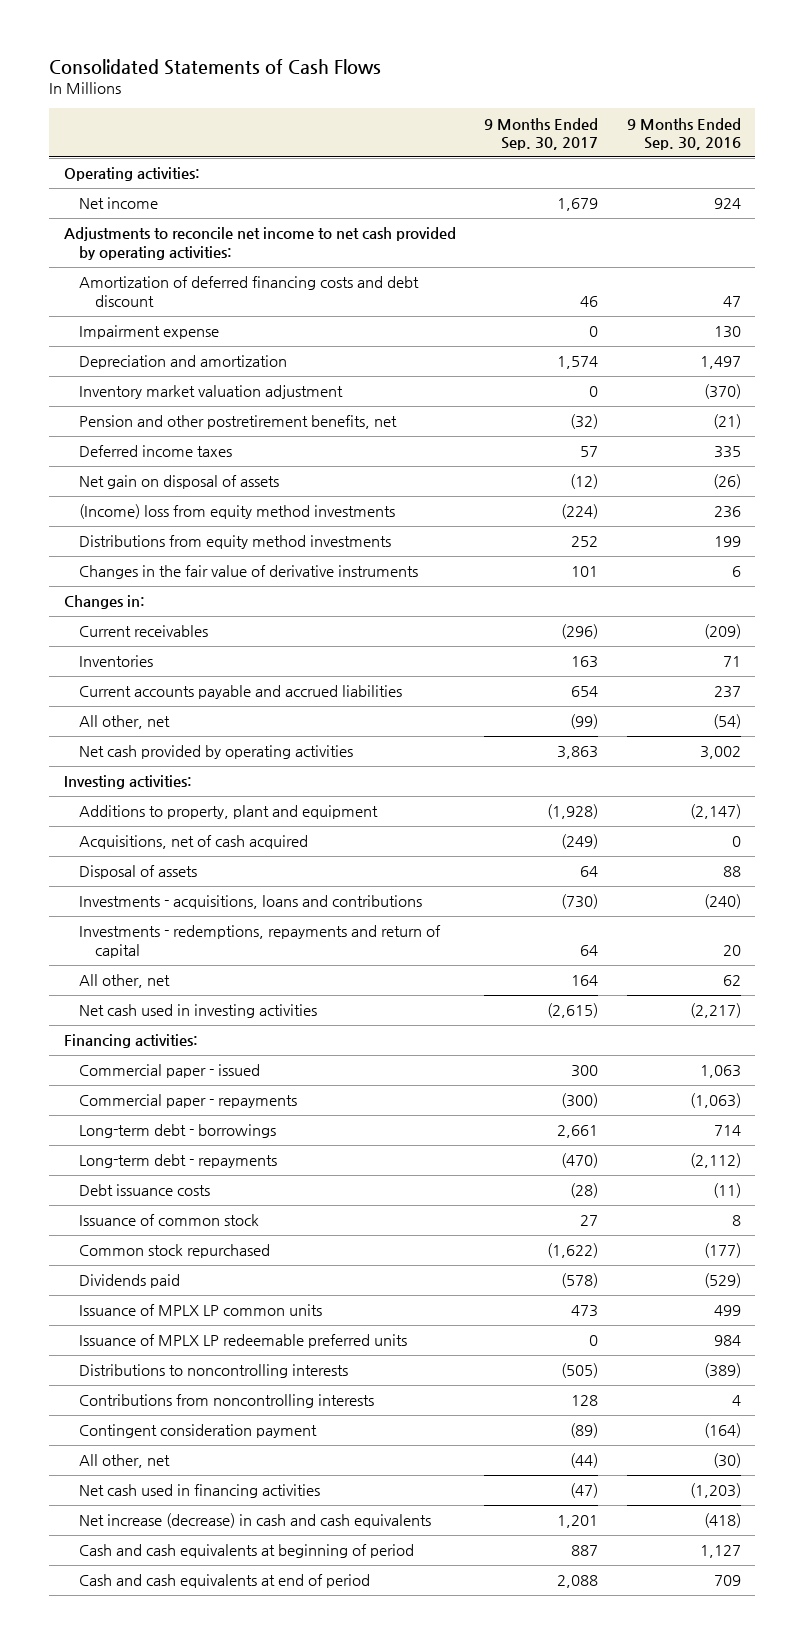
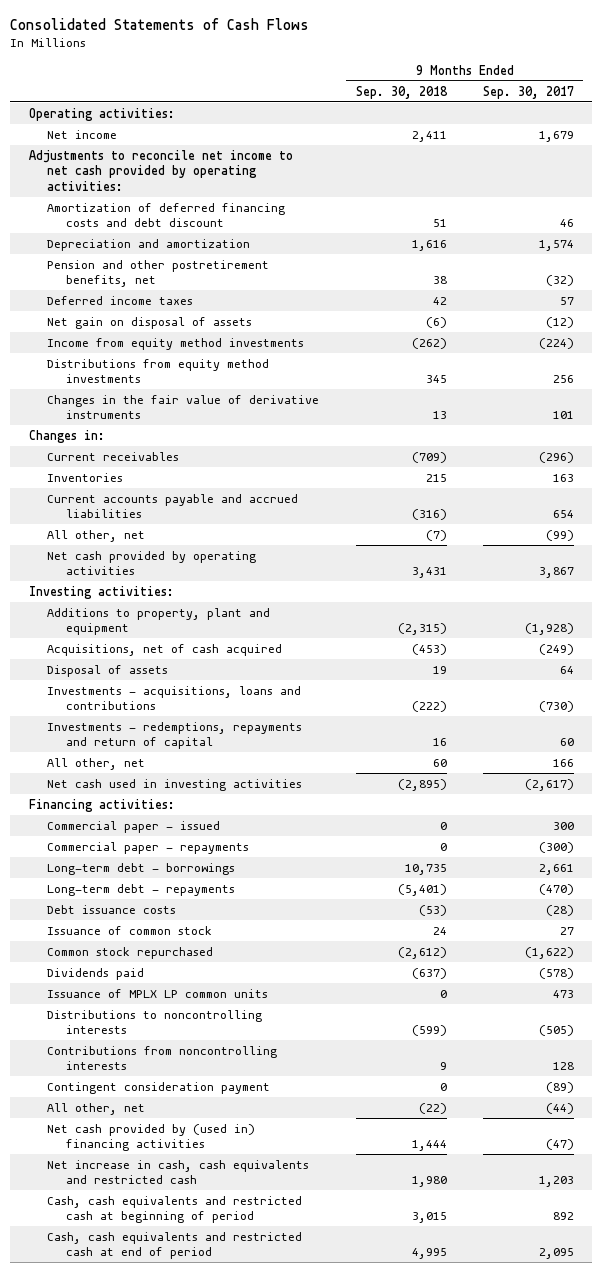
[626,117,741,150] 9 Months Ended Sep. 30, 2016 -> none
none -> [355,85,448,99] Sep. 30, 2018
[79,325,220,340] Impairment expense -> none
[79,385,344,400] Inventory market valuation adjustment -> none
[79,504,396,520] (Income) loss from equity method investments -> [47,337,305,350] Income from equity method investments
[571,536,599,548] 252 -> [552,375,574,384] 256
[557,746,599,760] 3,863 -> [538,567,574,579] 3,867
[580,944,599,956] 64 -> [559,738,574,747] 60
[571,975,599,987] 164 -> [552,758,574,767] 166
[547,1003,599,1019] (2,615) -> [524,778,574,791] (2,617)
[79,1334,408,1349] Issuance of MPLX LP redeemable preferred units -> none
[79,1484,321,1499] Net cash used in financing activities -> [47,1123,256,1152] Net cash provided by (used in) financing activities
[79,1513,432,1529] Net increase (decrease) in cash and cash equivalents -> [47,1159,310,1185] Net increase in cash, cash equivalents and restricted cash
[557,1515,599,1529] 1,201 -> [538,1176,574,1188] 1,203
[79,1544,415,1559] Cash and cash equivalents at beginning of period -> [47,1195,303,1224] Cash, cash equivalents and restricted cash at beginning of period
[571,1545,599,1557] 887 -> [552,1212,574,1221] 892
[79,1574,371,1589] Cash and cash equivalents at end of period -> [47,1231,303,1260] Cash, cash equivalents and restricted cash at end of period
[557,1575,599,1589] 2,088 -> [538,1248,574,1260] 2,095

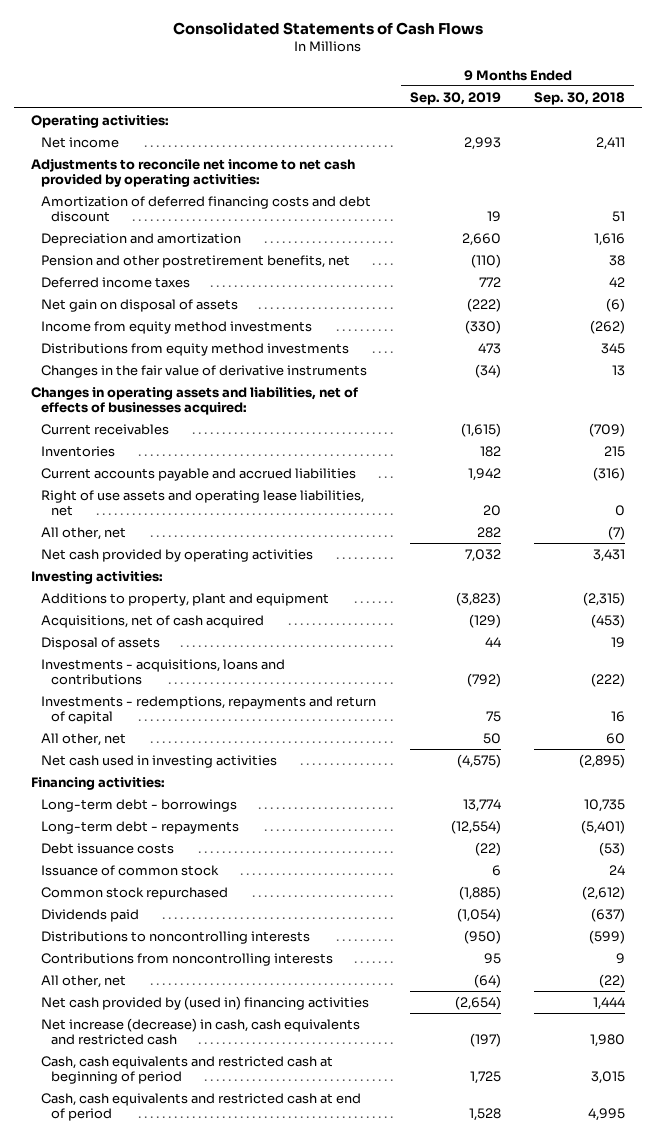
[482,85,574,99] Sep. 30, 2017 -> none
none -> [409,91,501,105] Sep. 30, 2019
[28,429,105,443] Changes in: -> [30,386,358,415] Changes in operating assets and liabilities, net of effects of businesses acquired:
none -> [40,489,364,516] Right of use assets and operating lease liabilities, net
[47,820,221,833] Commercial paper - issued -> none
[47,841,250,854] Commercial paper - repayments -> none
[47,988,269,998] Issuance of MPLX LP common units -> none
[47,1081,271,1094] Contingent consideration payment -> none
[47,1159,310,1185] Net increase in cash, cash equivalents and restricted cash -> [40,1017,360,1045] Net increase (decrease) in cash, cash equivalents and restricted cash

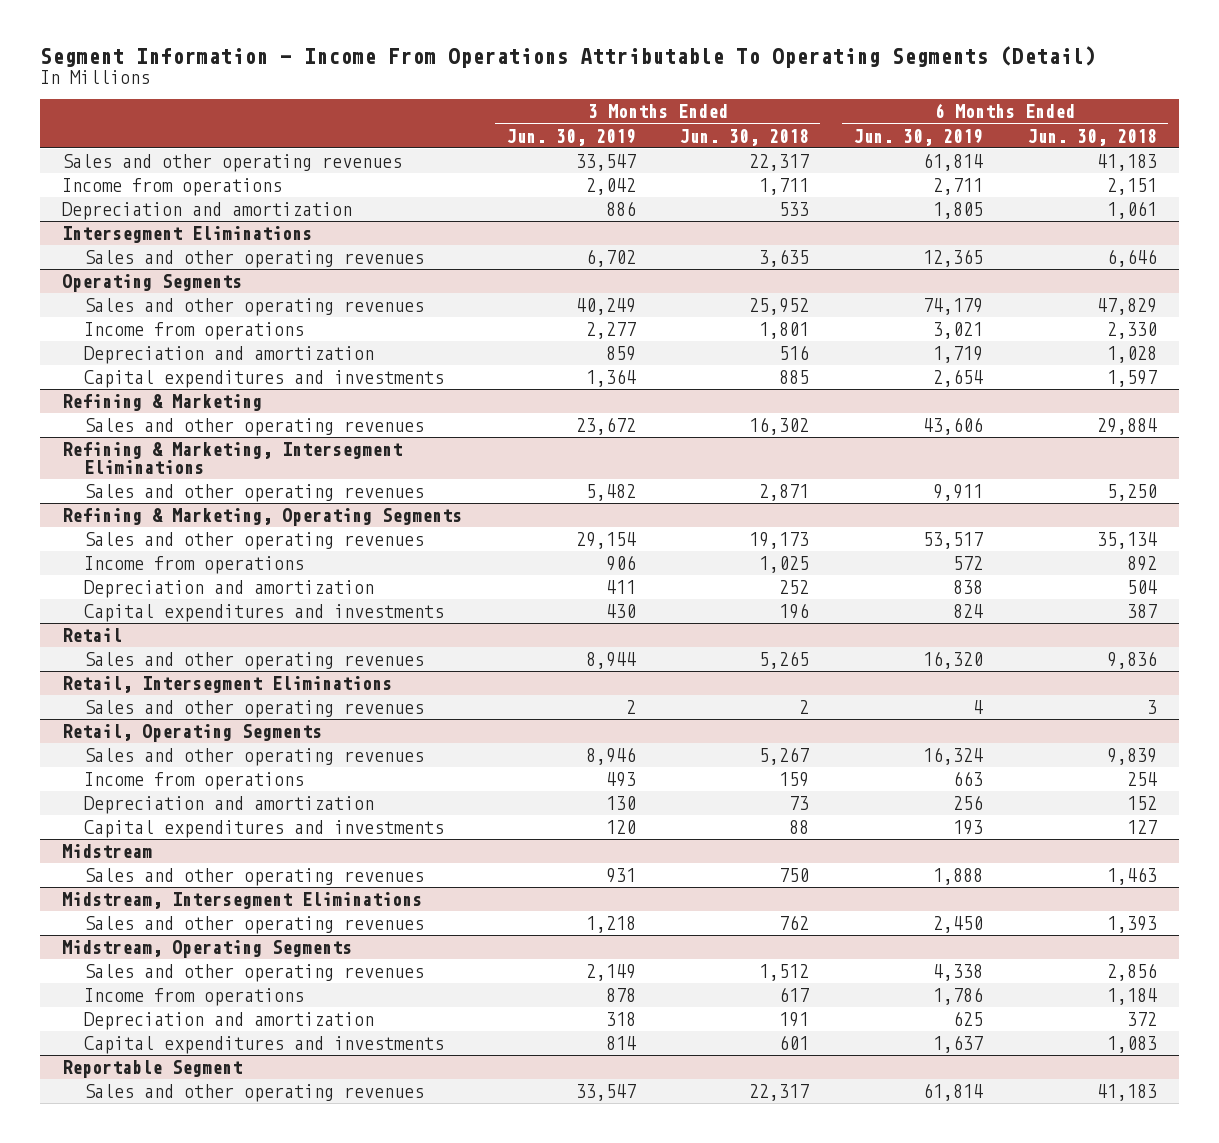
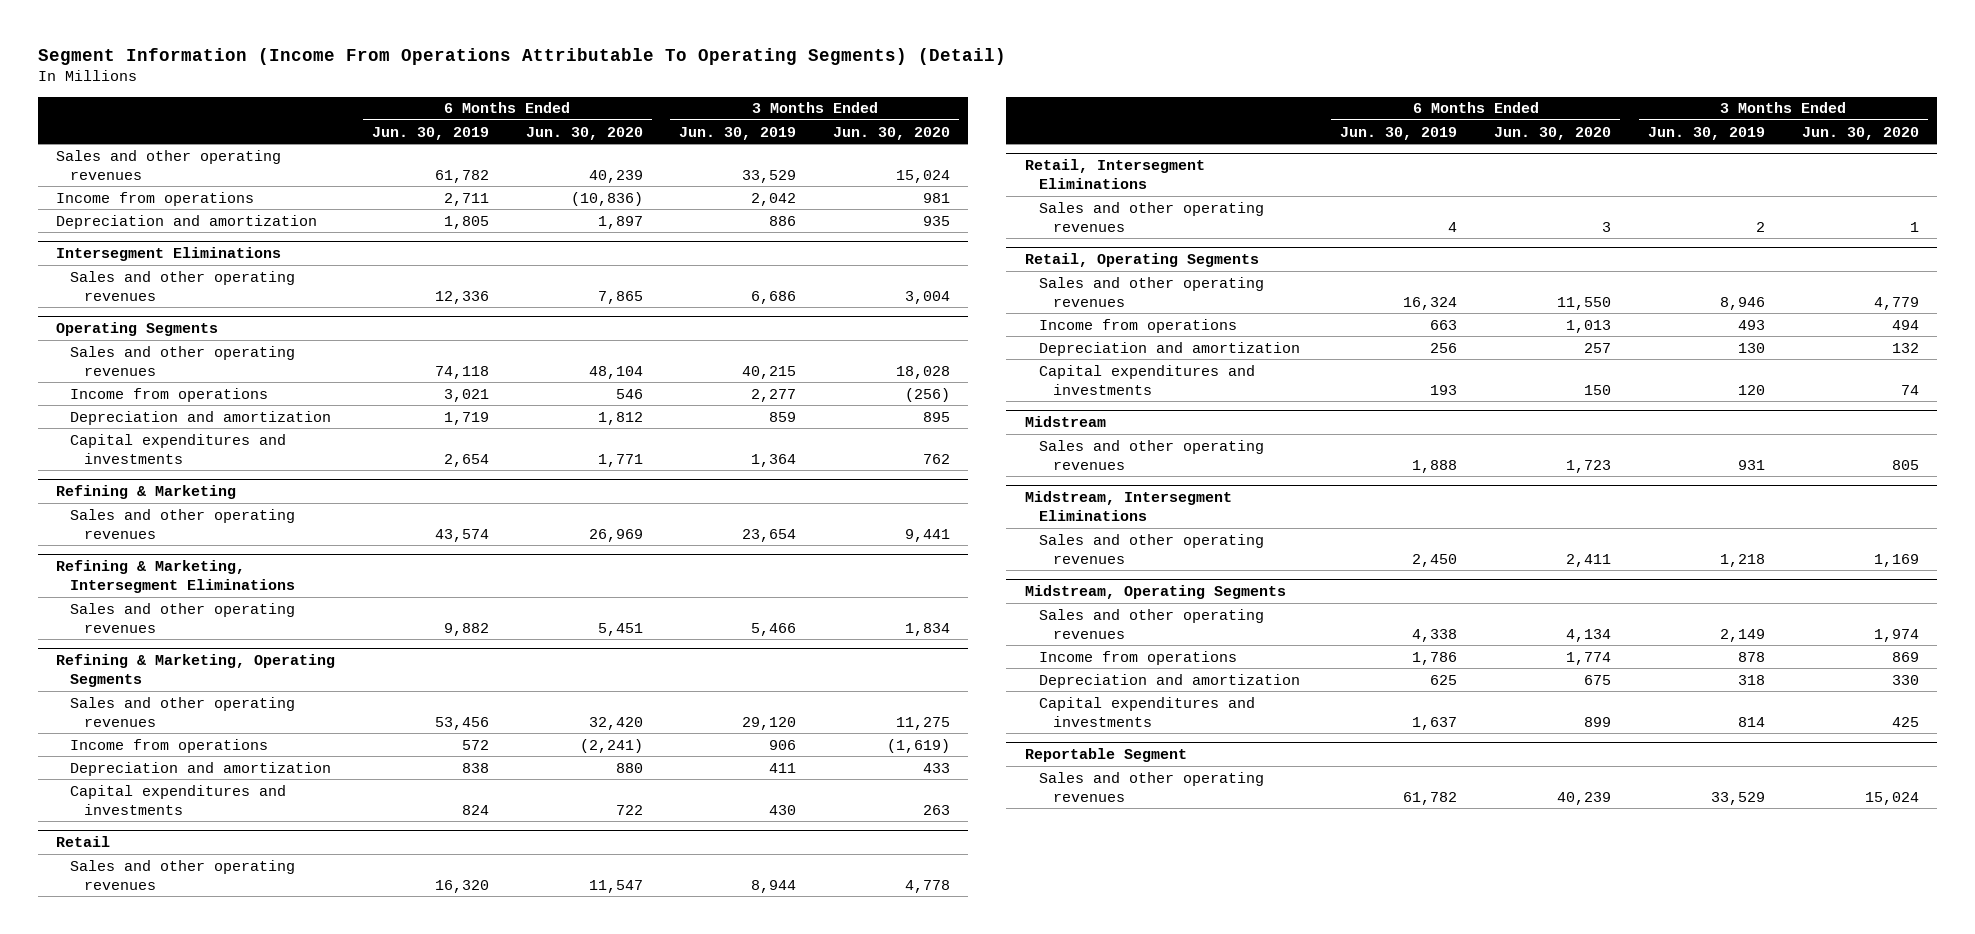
[40,45,1097,68] Segment Information - Income From Operations Attributable To Operating Segments (Detail) -> [37,48,1006,66] Segment Information (Income From Operations Attributable To Operating Segments) (Detail)
[679,128,810,146] Jun. 30, 2018 -> none
[1026,128,1157,146] Jun. 30, 2018 -> none
none -> [525,126,643,140] Jun. 30, 2020
none -> [833,126,951,140] Jun. 30, 2020
[575,154,636,172] 33,547 -> [742,169,797,183] 33,529
[923,153,984,172] 61,814 -> [434,169,489,183] 61,782
[585,249,636,268] 6,702 -> [751,290,797,304] 6,686
[923,249,984,268] 12,365 -> [434,290,489,304] 12,336
[575,298,636,316] 40,249 -> [742,365,797,379] 40,215
[923,298,984,316] 74,179 -> [434,365,489,379] 74,118
[575,417,636,436] 23,672 -> [742,528,797,542] 23,654
[923,417,984,436] 43,606 -> [434,528,489,542] 43,574
[585,484,636,502] 5,482 -> [751,622,797,636] 5,466
[933,484,984,502] 9,911 -> [443,622,489,636] 9,882
[575,532,636,550] 29,154 -> [742,716,797,730] 29,120
[923,532,984,550] 53,517 -> [434,716,489,730] 53,456
[575,1084,636,1102] 33,547 -> [1710,791,1765,805] 33,529
[923,1083,984,1102] 61,814 -> [1403,791,1458,805] 61,782

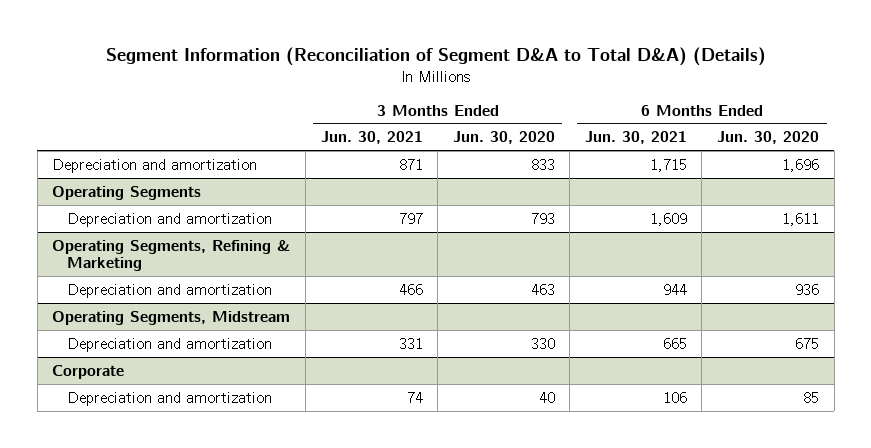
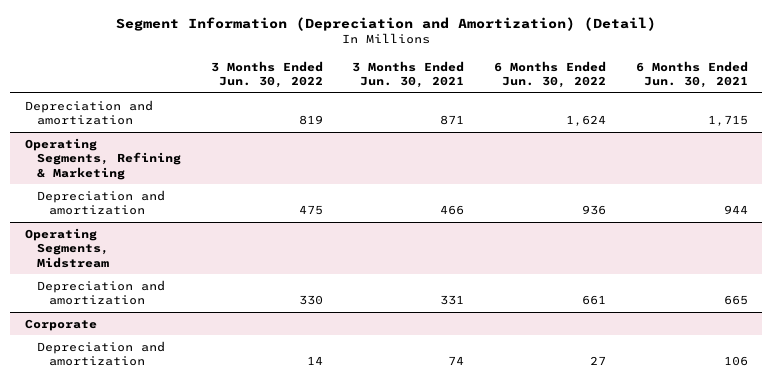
[105,47,766,67] Segment Information (Reconciliation of Segment D&A to Total D&A) (Details) -> [116,16,657,31] Segment Information (Depreciation and Amortization) (Detail)
[452,131,555,145] Jun. 30, 2020 -> none
[717,131,820,145] Jun. 30, 2020 -> none
none -> [210,60,323,89] 3 Months Ended Jun. 30, 2022
none -> [493,60,606,89] 6 Months Ended Jun. 30, 2022
[52,185,202,200] Operating Segments -> none
[66,212,272,227] Depreciation and amortization -> none

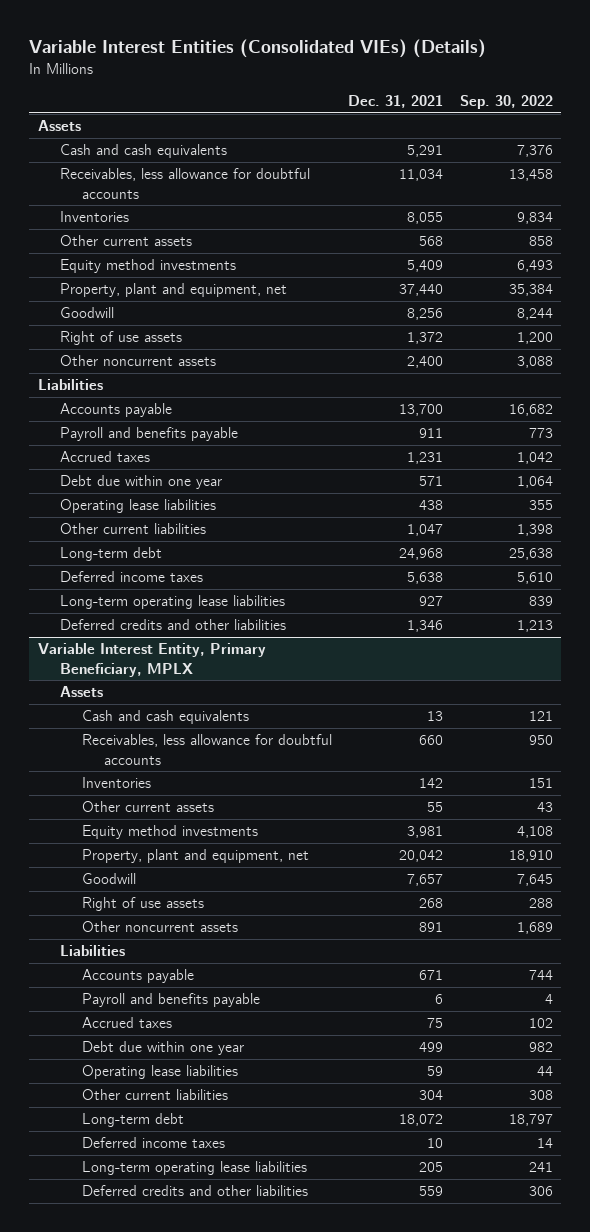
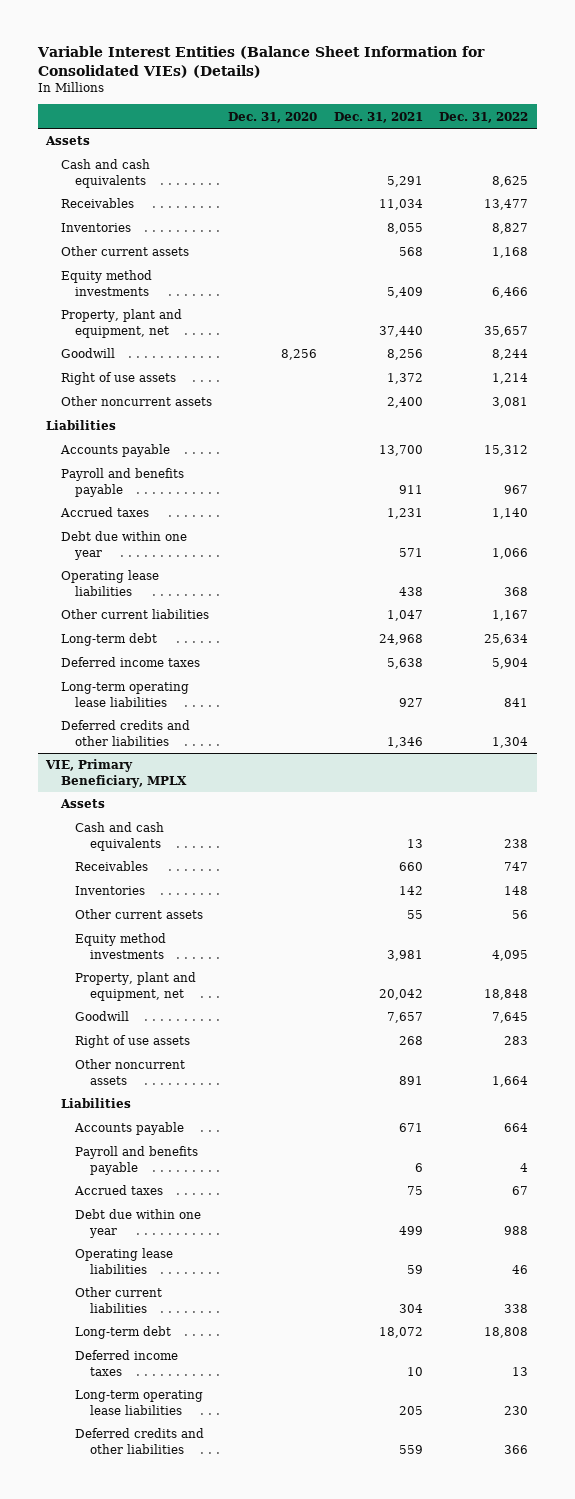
[29,39,487,59] Variable Interest Entities (Consolidated VIEs) (Details) -> [37,46,486,78] Variable Interest Entities (Balance Sheet Information for Consolidated VIEs) (Details)
[459,94,553,109] Sep. 30, 2022 -> none
none -> [228,111,318,123] Dec. 31, 2020
none -> [439,111,529,123] Dec. 31, 2022
[59,168,310,199] Receivables, less allowance for doubtful accounts -> [60,198,134,209] Receivables
[37,643,266,677] Variable Interest Entity, Primary Beneficiary, MPLX -> none
none -> [45,759,187,788] VIE, Primary Beneficiary, MPLX
[81,734,332,765] Receivables, less allowance for doubtful accounts -> [75,861,149,872] Receivables

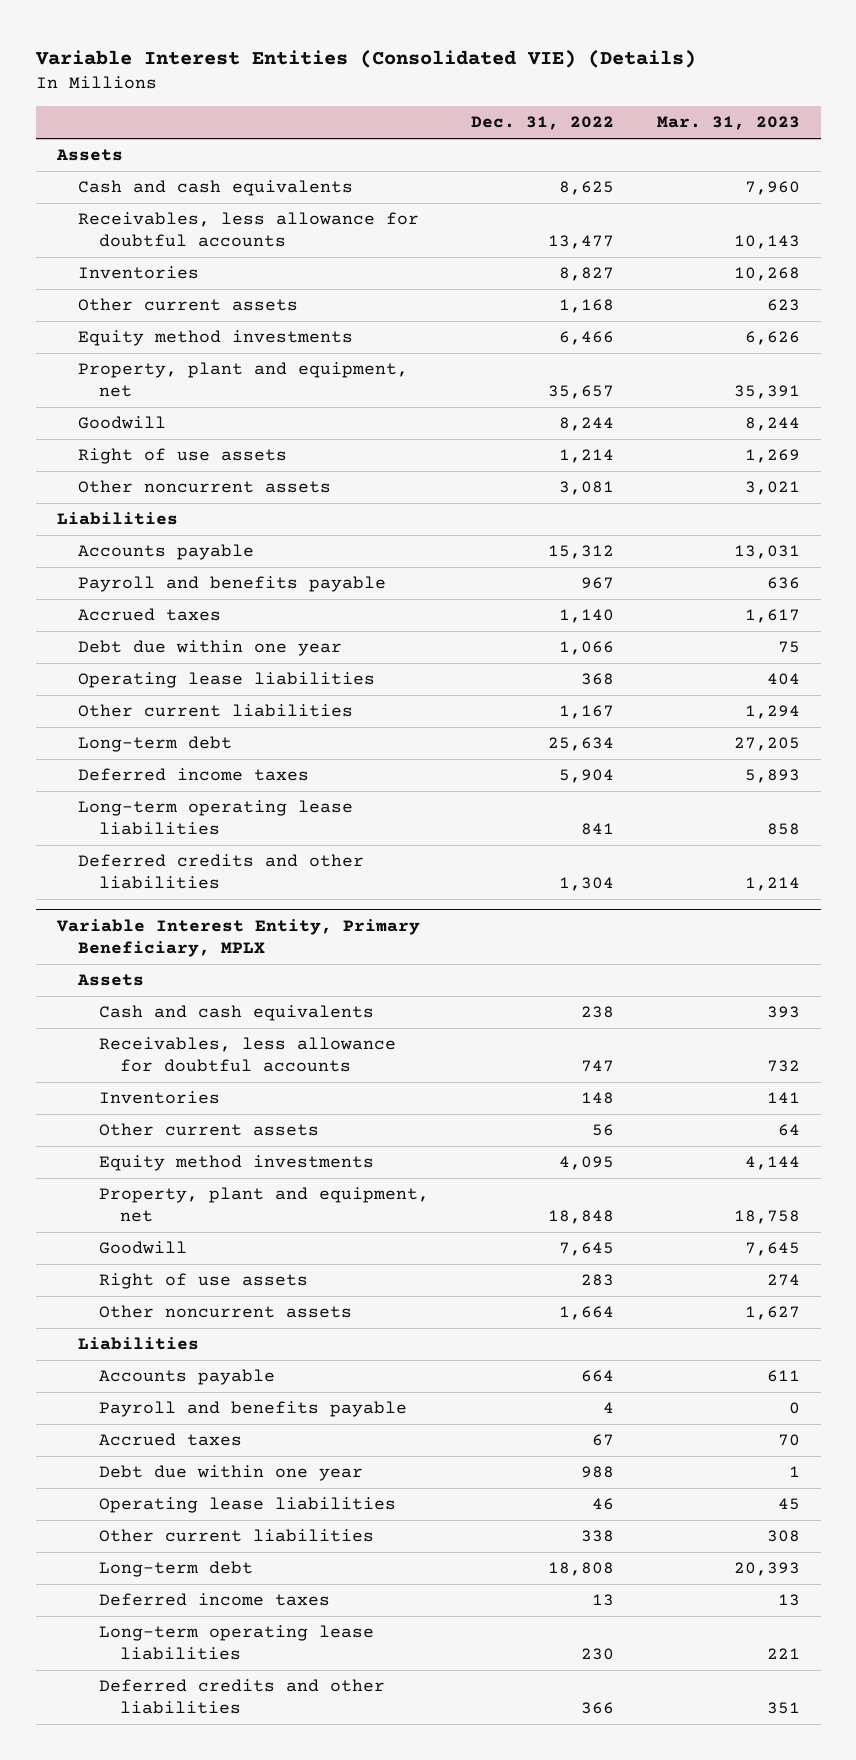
[37,46,486,78] Variable Interest Entities (Balance Sheet Information for Consolidated VIEs) (Details) -> [34,49,696,68] Variable Interest Entities (Consolidated VIE) (Details)
[228,111,318,123] Dec. 31, 2020 -> none
[333,111,423,123] Dec. 31, 2021 -> none
none -> [656,116,800,131] Mar. 31, 2023
[60,198,134,209] Receivables -> [78,212,420,248] Receivables, less allowance for doubtful accounts
[45,759,187,788] VIE, Primary Beneficiary, MPLX -> none
none -> [55,919,420,958] Variable Interest Entity, Primary Beneficiary, MPLX
[75,861,149,872] Receivables -> [99,1037,397,1073] Receivables, less allowance for doubtful accounts

